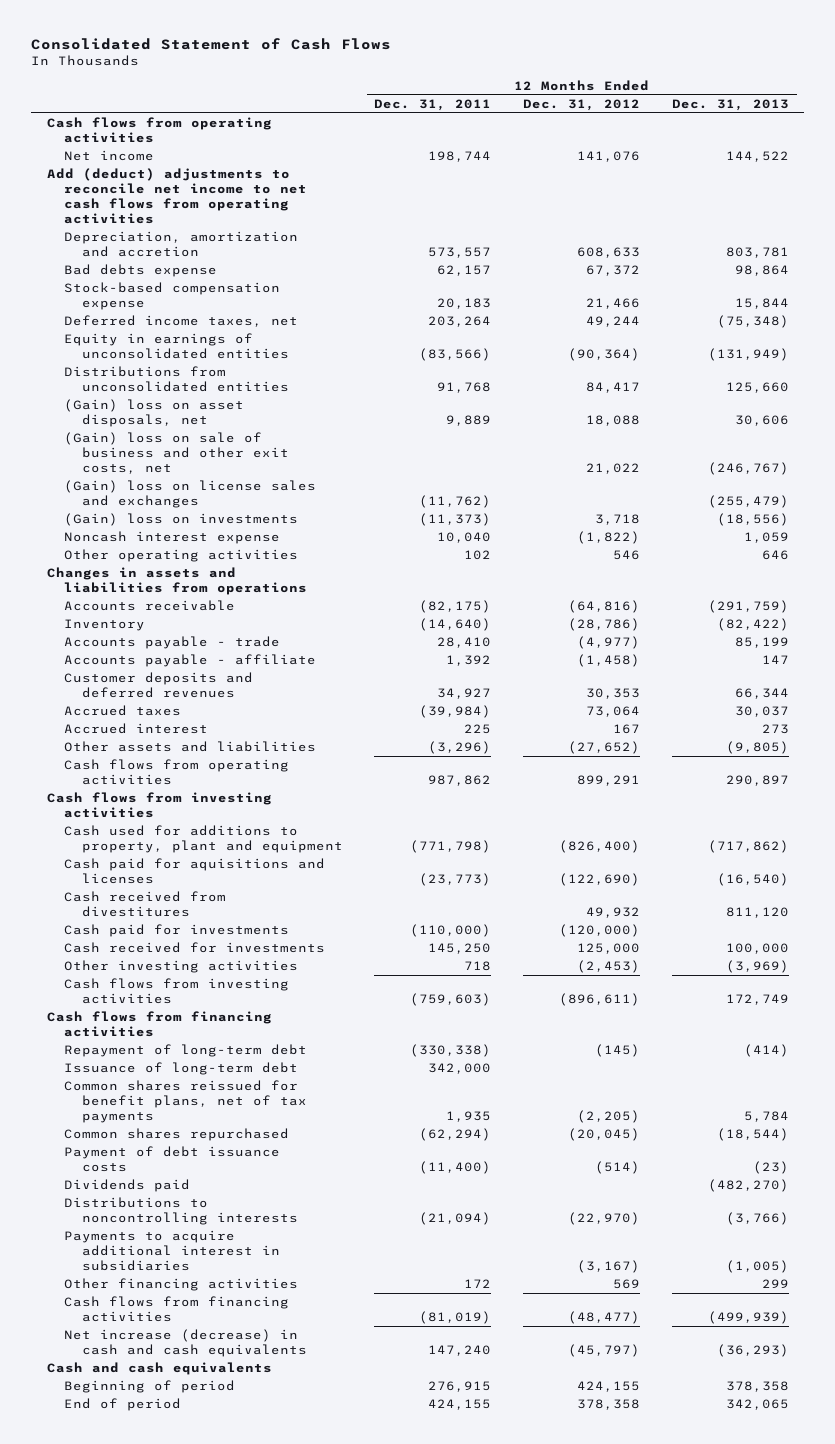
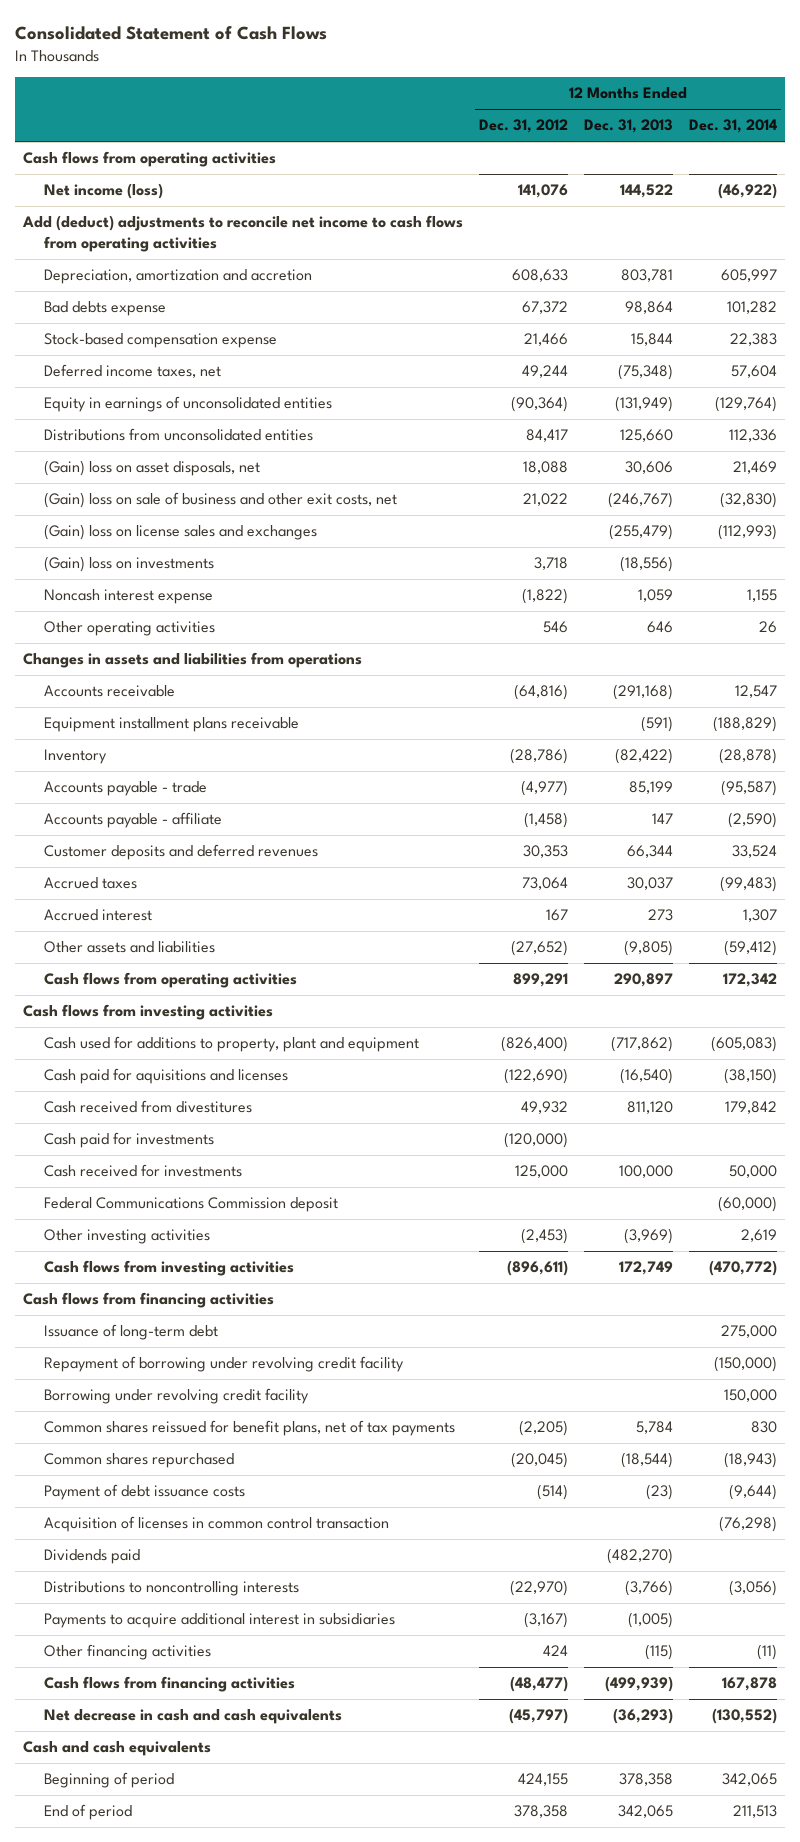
[374,98,492,111] Dec. 31, 2011 -> none
none -> [688,119,777,134] Dec. 31, 2014
[64,150,155,162] Net income -> [43,183,163,200] Net income (loss)
[46,168,308,225] Add (deduct) adjustments to reconcile net income to net cash flows from operating activities -> [21,215,463,252] Add (deduct) adjustments to reconcile net income to cash flows from operating activities
[707,600,789,614] (291,759) -> [612,684,673,701] (291,168)
none -> [43,717,299,733] Equipment installment plans receivable
none -> [43,1197,338,1213] Federal Communications Commission deposit
[64,1044,308,1058] Repayment of long-term debt -> none
none -> [43,1356,404,1373] Repayment of borrowing under revolving credit facility
none -> [43,1388,309,1405] Borrowing under revolving credit facility
none -> [43,1516,389,1533] Acquisition of licenses in common control transaction
[613,1279,641,1290] 569 -> [542,1645,568,1657] 424
[761,1279,789,1289] 299 -> [644,1644,673,1661] (115)
[64,1329,307,1358] Net increase (decrease) in cash and cash equivalents -> [43,1709,342,1725] Net decrease in cash and cash equivalents

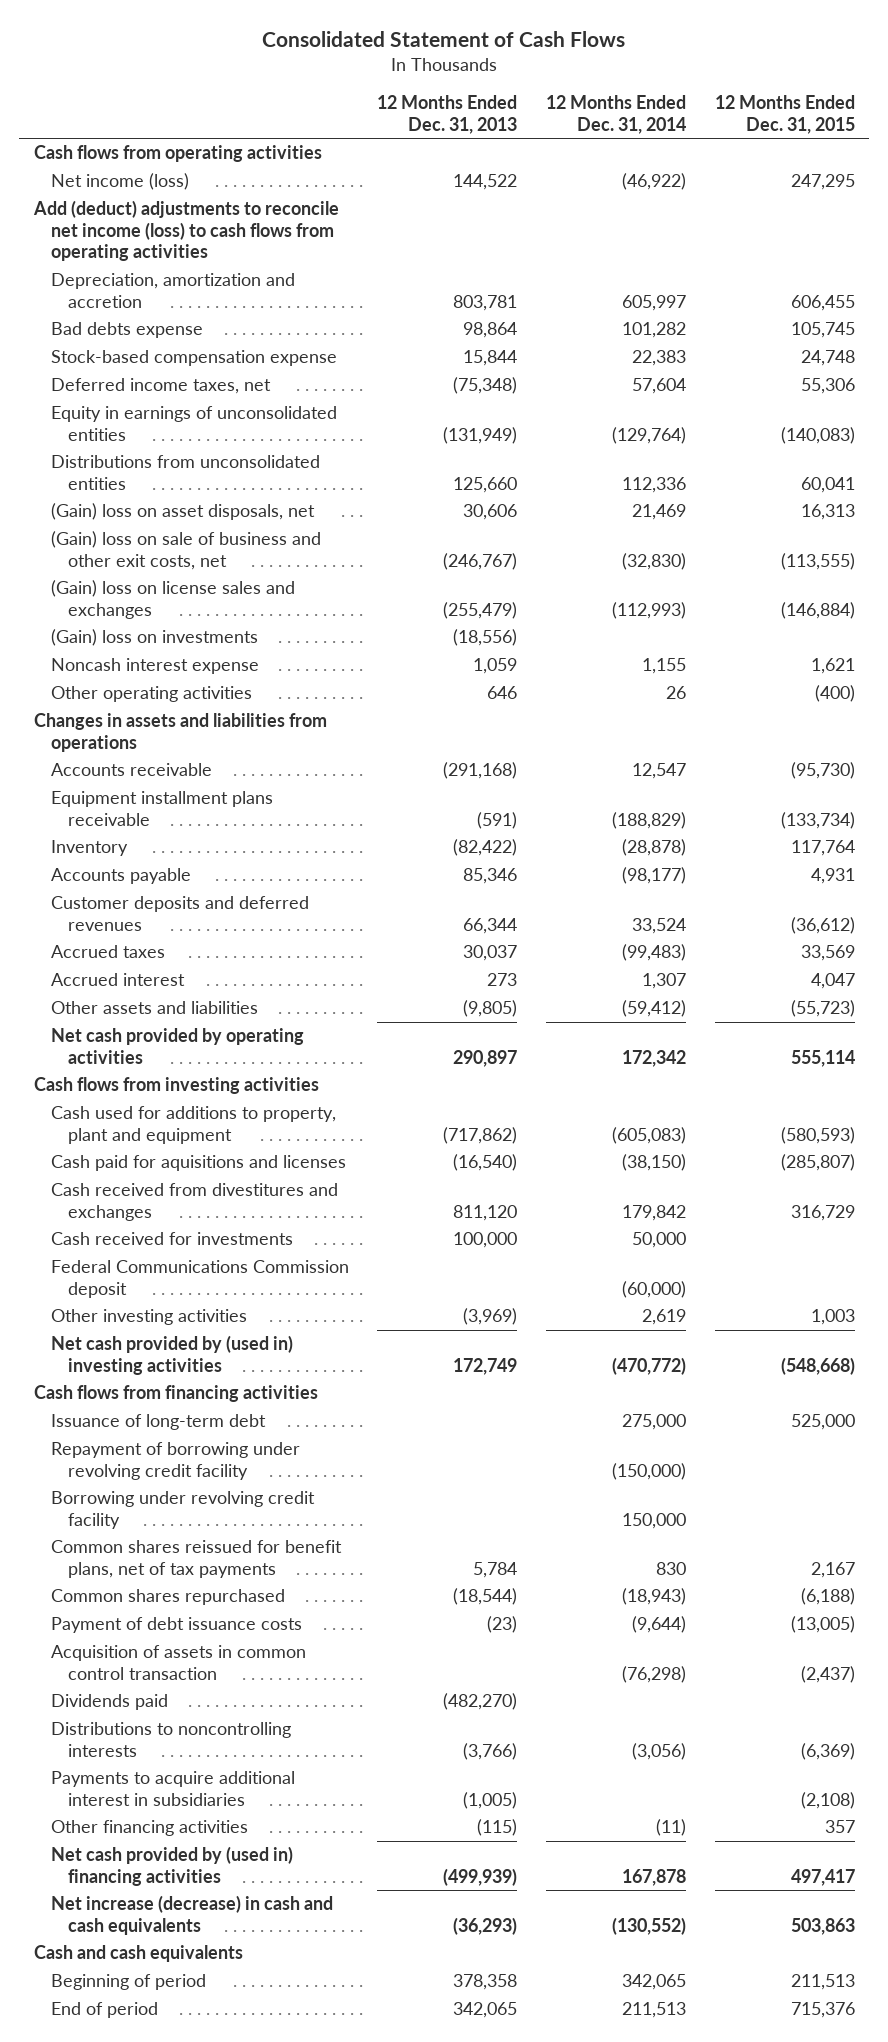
[478,119,568,134] Dec. 31, 2012 -> none
none -> [714,95,855,134] 12 Months Ended Dec. 31, 2015
[21,215,463,252] Add (deduct) adjustments to reconcile net income to cash flows from operating activities -> [32,200,339,262] Add (deduct) adjustments to reconcile net income (loss) to cash flows from operating activities
[43,812,222,829] Accounts payable - affiliate -> none
[43,781,207,797] Accounts payable - trade -> [50,868,191,885] Accounts payable
[628,781,673,795] 85,199 -> [463,868,518,885] 85,346
[720,780,777,797] (95,587) -> [621,867,686,885] (98,177)
[43,972,297,989] Cash flows from operating activities -> [50,1028,304,1064] Net cash provided by operating activities
[43,1132,214,1149] Cash paid for investments -> none
[43,1100,252,1114] Cash received from divestitures -> [50,1183,338,1221] Cash received from divestitures and exchanges
[43,1260,294,1277] Cash flows from investing activities -> [50,1335,293,1375] Net cash provided by (used in) investing activities
[43,1516,389,1533] Acquisition of licenses in common control transaction -> [50,1645,306,1680] Acquisition of assets in common control transaction
[43,1676,295,1693] Cash flows from financing activities -> [50,1846,293,1886] Net cash provided by (used in) financing activities
[43,1709,342,1725] Net decrease in cash and cash equivalents -> [50,1895,333,1935] Net increase (decrease) in cash and cash equivalents

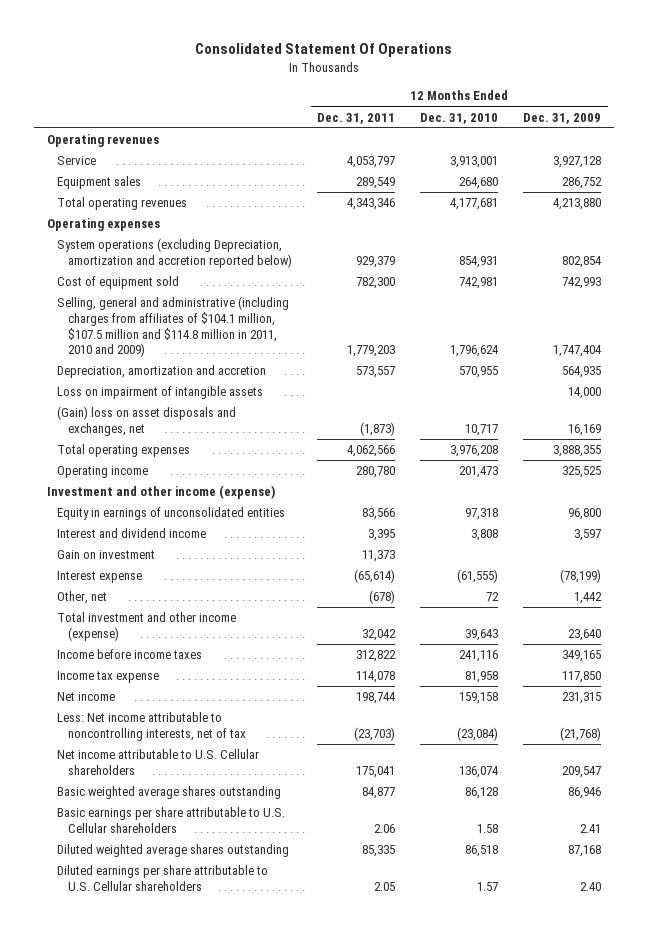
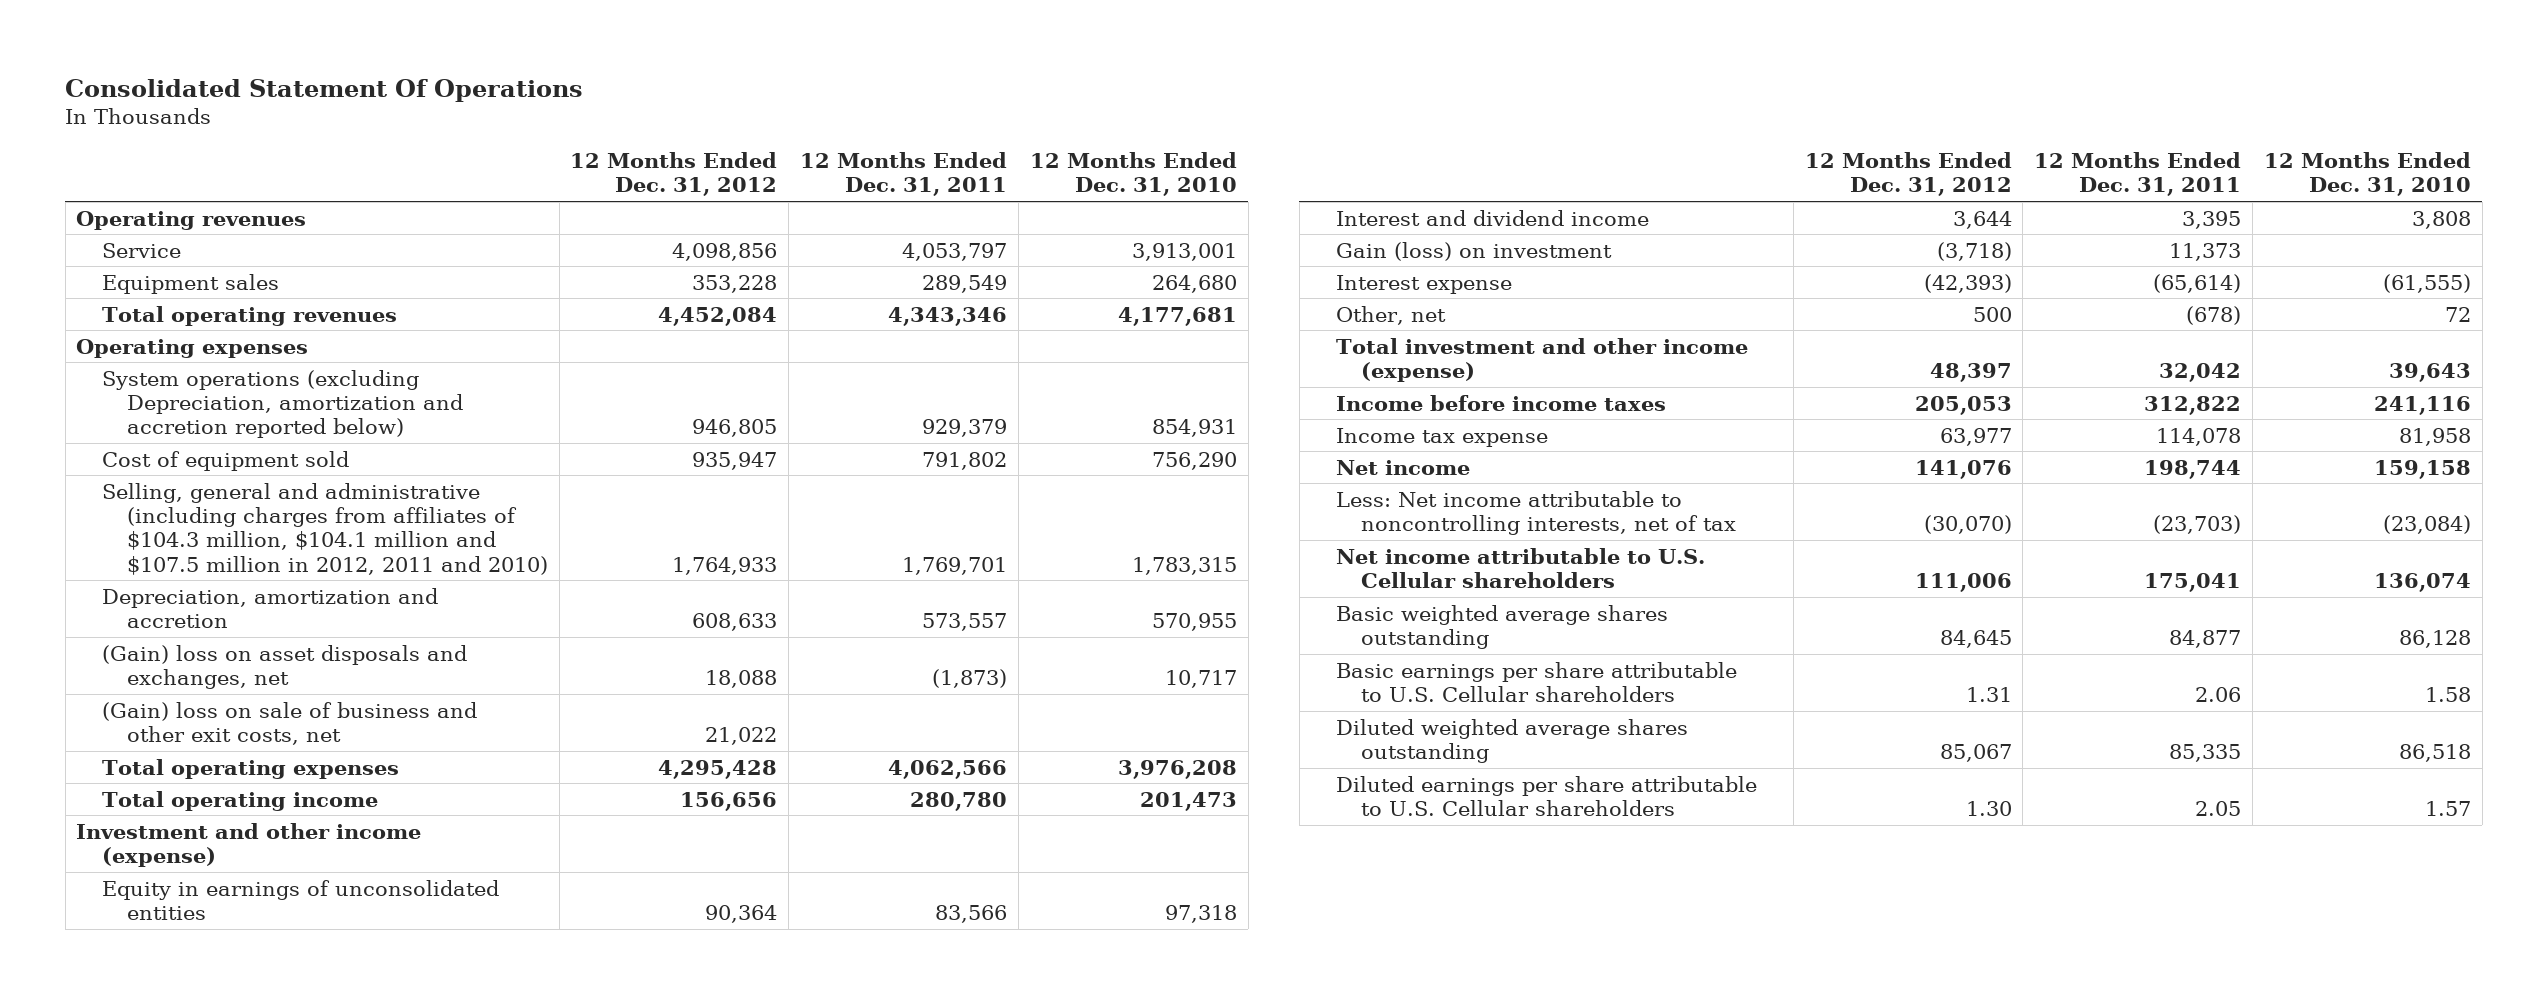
[523,112,602,124] Dec. 31, 2009 -> none
none -> [570,152,778,197] 12 Months Ended Dec. 31, 2012
[356,277,396,290] 782,300 -> [922,451,1008,470] 791,802
[459,277,499,290] 742,981 -> [1151,451,1237,470] 756,290
[57,296,290,358] Selling, general and administrative (including charges from affiliates of $104.1 million, $107.5 million and $114.8 million in 2011, 2010 and 2009) -> [101,482,548,575] Selling, general and administrative (including charges from affiliates of $104.3 million, $104.1 million and $107.5 million in 2012, 2011 and 2010)
[347,345,396,358] 1,779,203 -> [902,556,1008,575] 1,769,701
[450,345,500,358] 1,796,624 -> [1131,556,1237,575] 1,783,315
[57,386,264,400] Loss on impairment of intangible assets -> none
none -> [101,701,477,745] (Gain) loss on sale of business and other exit costs, net
[57,466,149,479] Operating income -> [101,790,378,811] Total operating income
[57,550,156,560] Gain on investment -> [1335,241,1612,261] Gain (loss) on investment

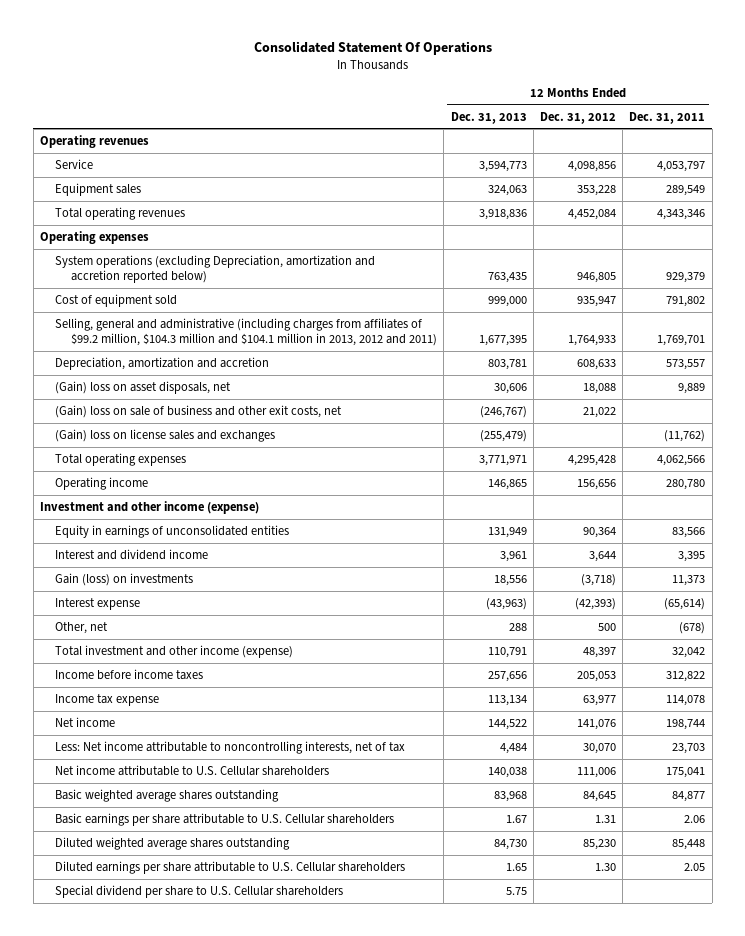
[1029,152,1237,197] 12 Months Ended Dec. 31, 2010 -> none
none -> [450,111,527,124] Dec. 31, 2013
[101,482,548,575] Selling, general and administrative (including charges from affiliates of $104.3 million, $104.1 million and $107.5 million in 2012, 2011 and 2010) -> [55,317,438,347] Selling, general and administrative (including charges from affiliates of $99.2 million, $104.3 million and $104.1 million in 2013, 2012 and 2011)
[101,644,467,689] (Gain) loss on asset disposals and exchanges, net -> [55,380,232,394] (Gain) loss on asset disposals, net
[932,668,1008,688] (1,873) -> [678,382,706,394] 9,889
none -> [55,428,276,442] (Gain) loss on license sales and exchanges
[101,790,378,811] Total operating income -> [55,476,149,490] Operating income
[1335,241,1612,261] Gain (loss) on investment -> [55,572,194,586] Gain (loss) on investments
[1923,514,2012,534] (30,070) -> [583,742,617,754] 30,070
[2153,514,2242,534] (23,703) -> [672,742,706,754] 23,703
[1939,743,2012,762] 85,067 -> [583,838,617,850] 85,230
[2169,743,2242,762] 85,335 -> [672,838,706,850] 85,448
none -> [55,884,344,898] Special dividend per share to U.S. Cellular shareholders

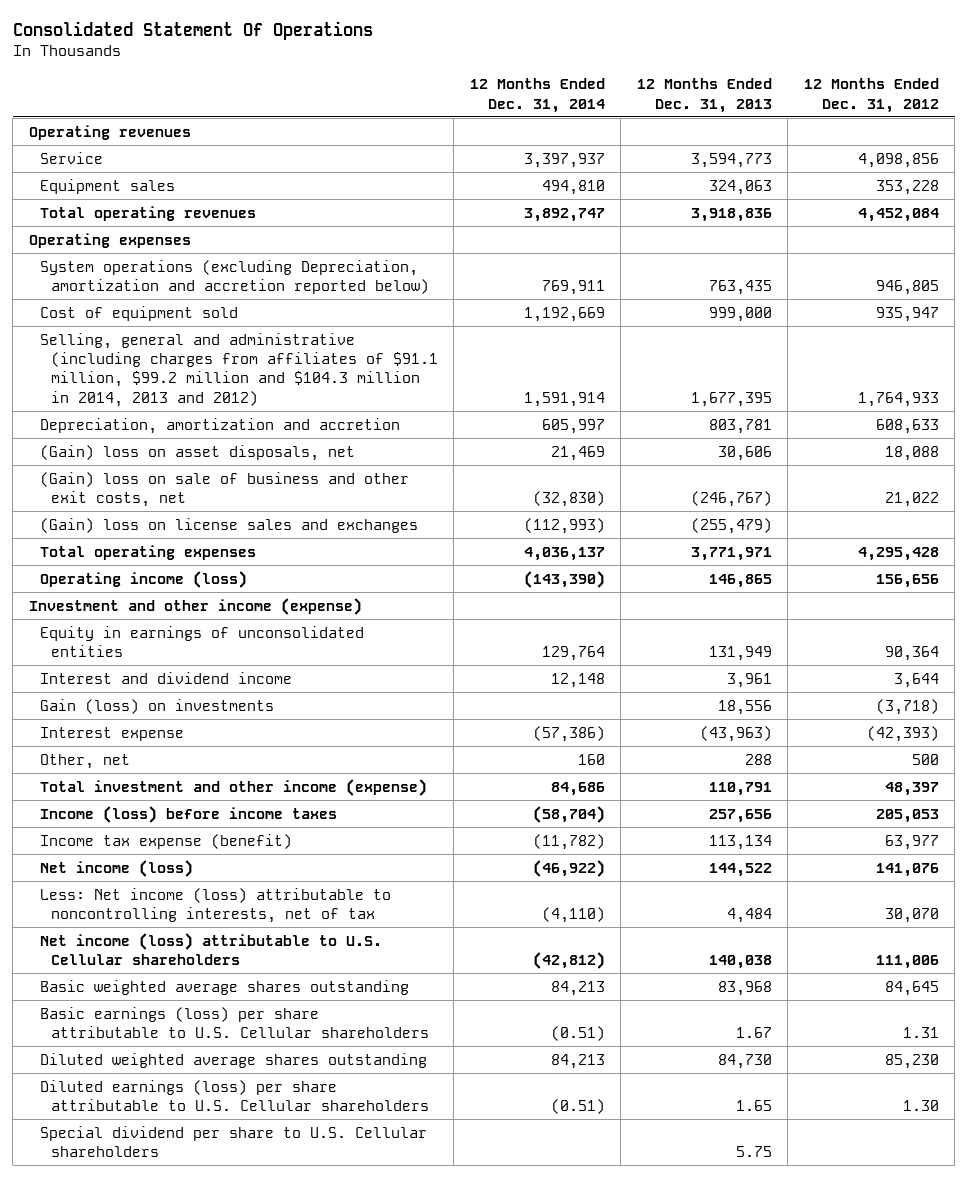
[629,111,706,124] Dec. 31, 2011 -> none
none -> [469,78,605,113] 12 Months Ended Dec. 31, 2014
[55,317,438,347] Selling, general and administrative (including charges from affiliates of $99.2 million, $104.3 million and $104.1 million in 2013, 2012 and 2011) -> [39,332,438,407] Selling, general and administrative (including charges from affiliates of $91.1 million, $99.2 million and $104.3 million in 2014, 2013 and 2012)
[55,476,149,490] Operating income -> [39,570,247,588] Operating income (loss)
[55,668,204,680] Income before income taxes -> [39,805,337,823] Income (loss) before income taxes
[55,693,160,706] Income tax expense -> [39,833,292,849] Income tax expense (benefit)
[55,716,116,727] Net income -> [39,859,193,877] Net income (loss)
[55,740,406,754] Less: Net income attributable to noncontrolling interests, net of tax -> [39,887,391,923] Less: Net income (loss) attributable to noncontrolling interests, net of tax
[55,764,330,776] Net income attributable to U.S. Cellular shareholders -> [39,932,382,965] Net income (loss) attributable to U.S. Cellular shareholders
[55,812,395,826] Basic earnings per share attributable to U.S. Cellular shareholders -> [39,1006,429,1038] Basic earnings (loss) per share attributable to U.S. Cellular shareholders
[55,860,406,874] Diluted earnings per share attributable to U.S. Cellular shareholders -> [39,1079,429,1111] Diluted earnings (loss) per share attributable to U.S. Cellular shareholders

